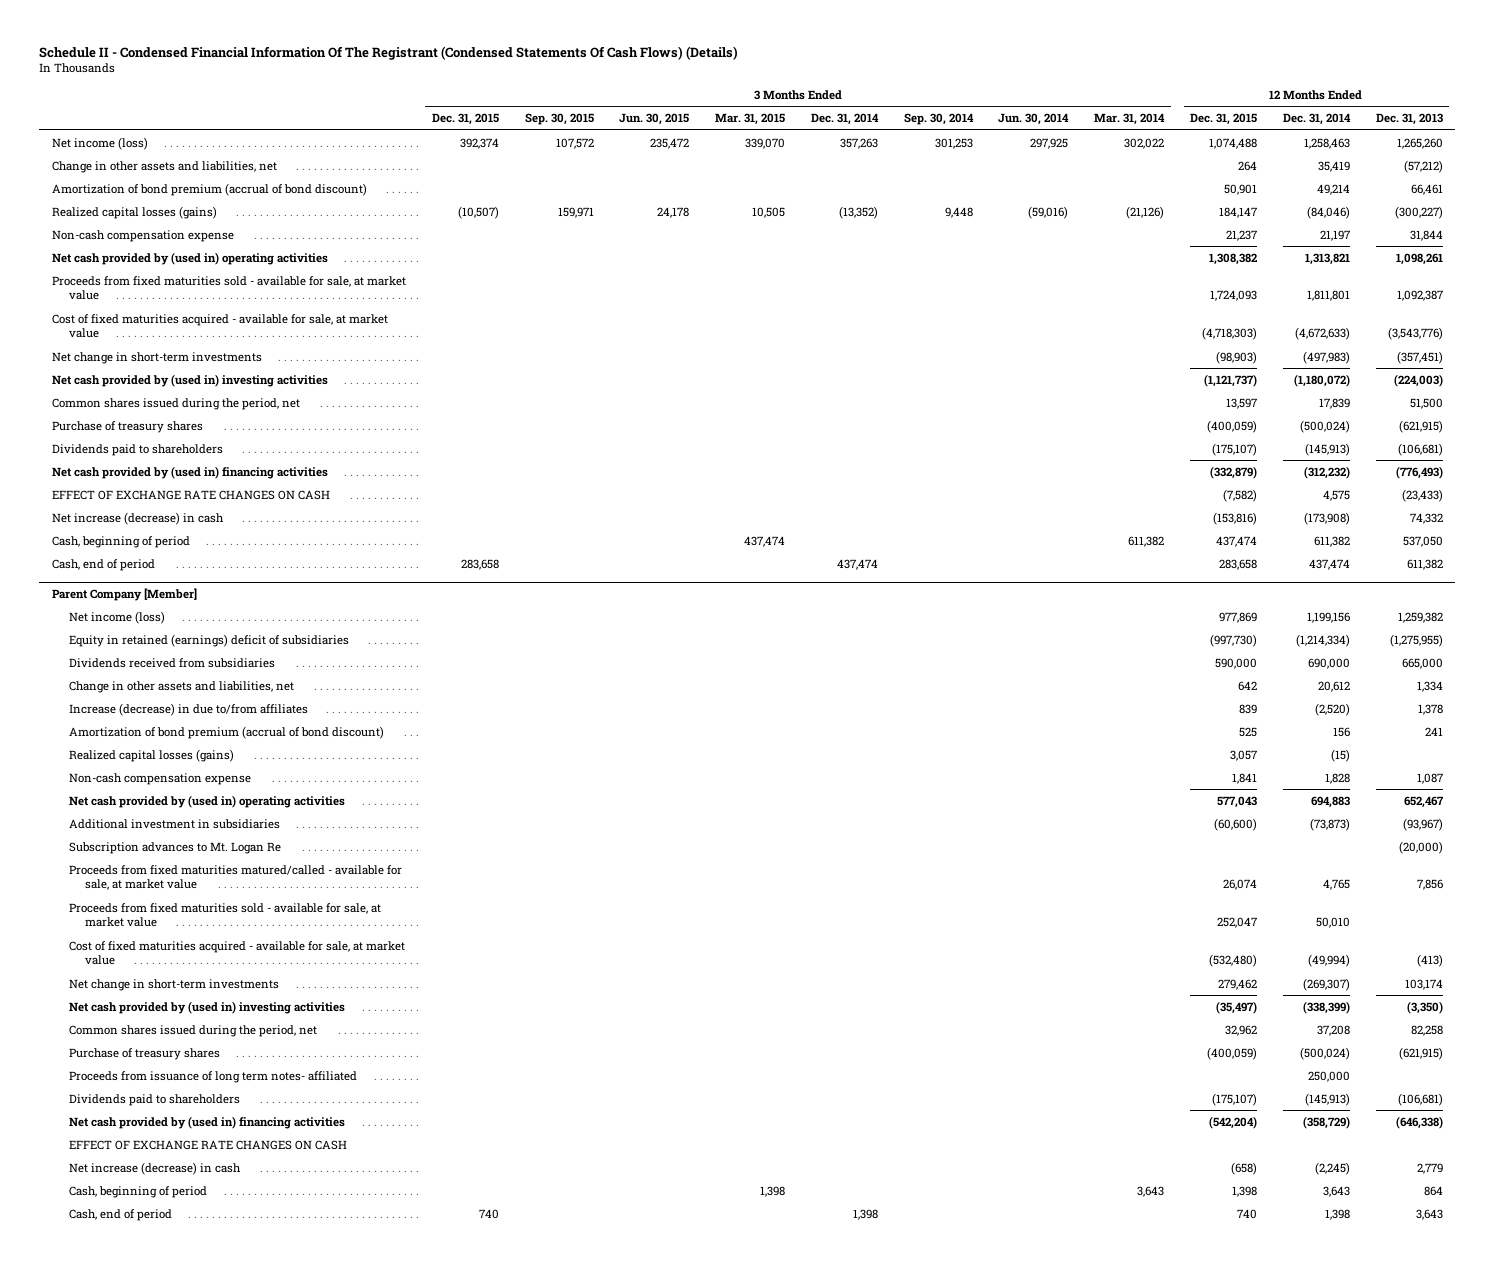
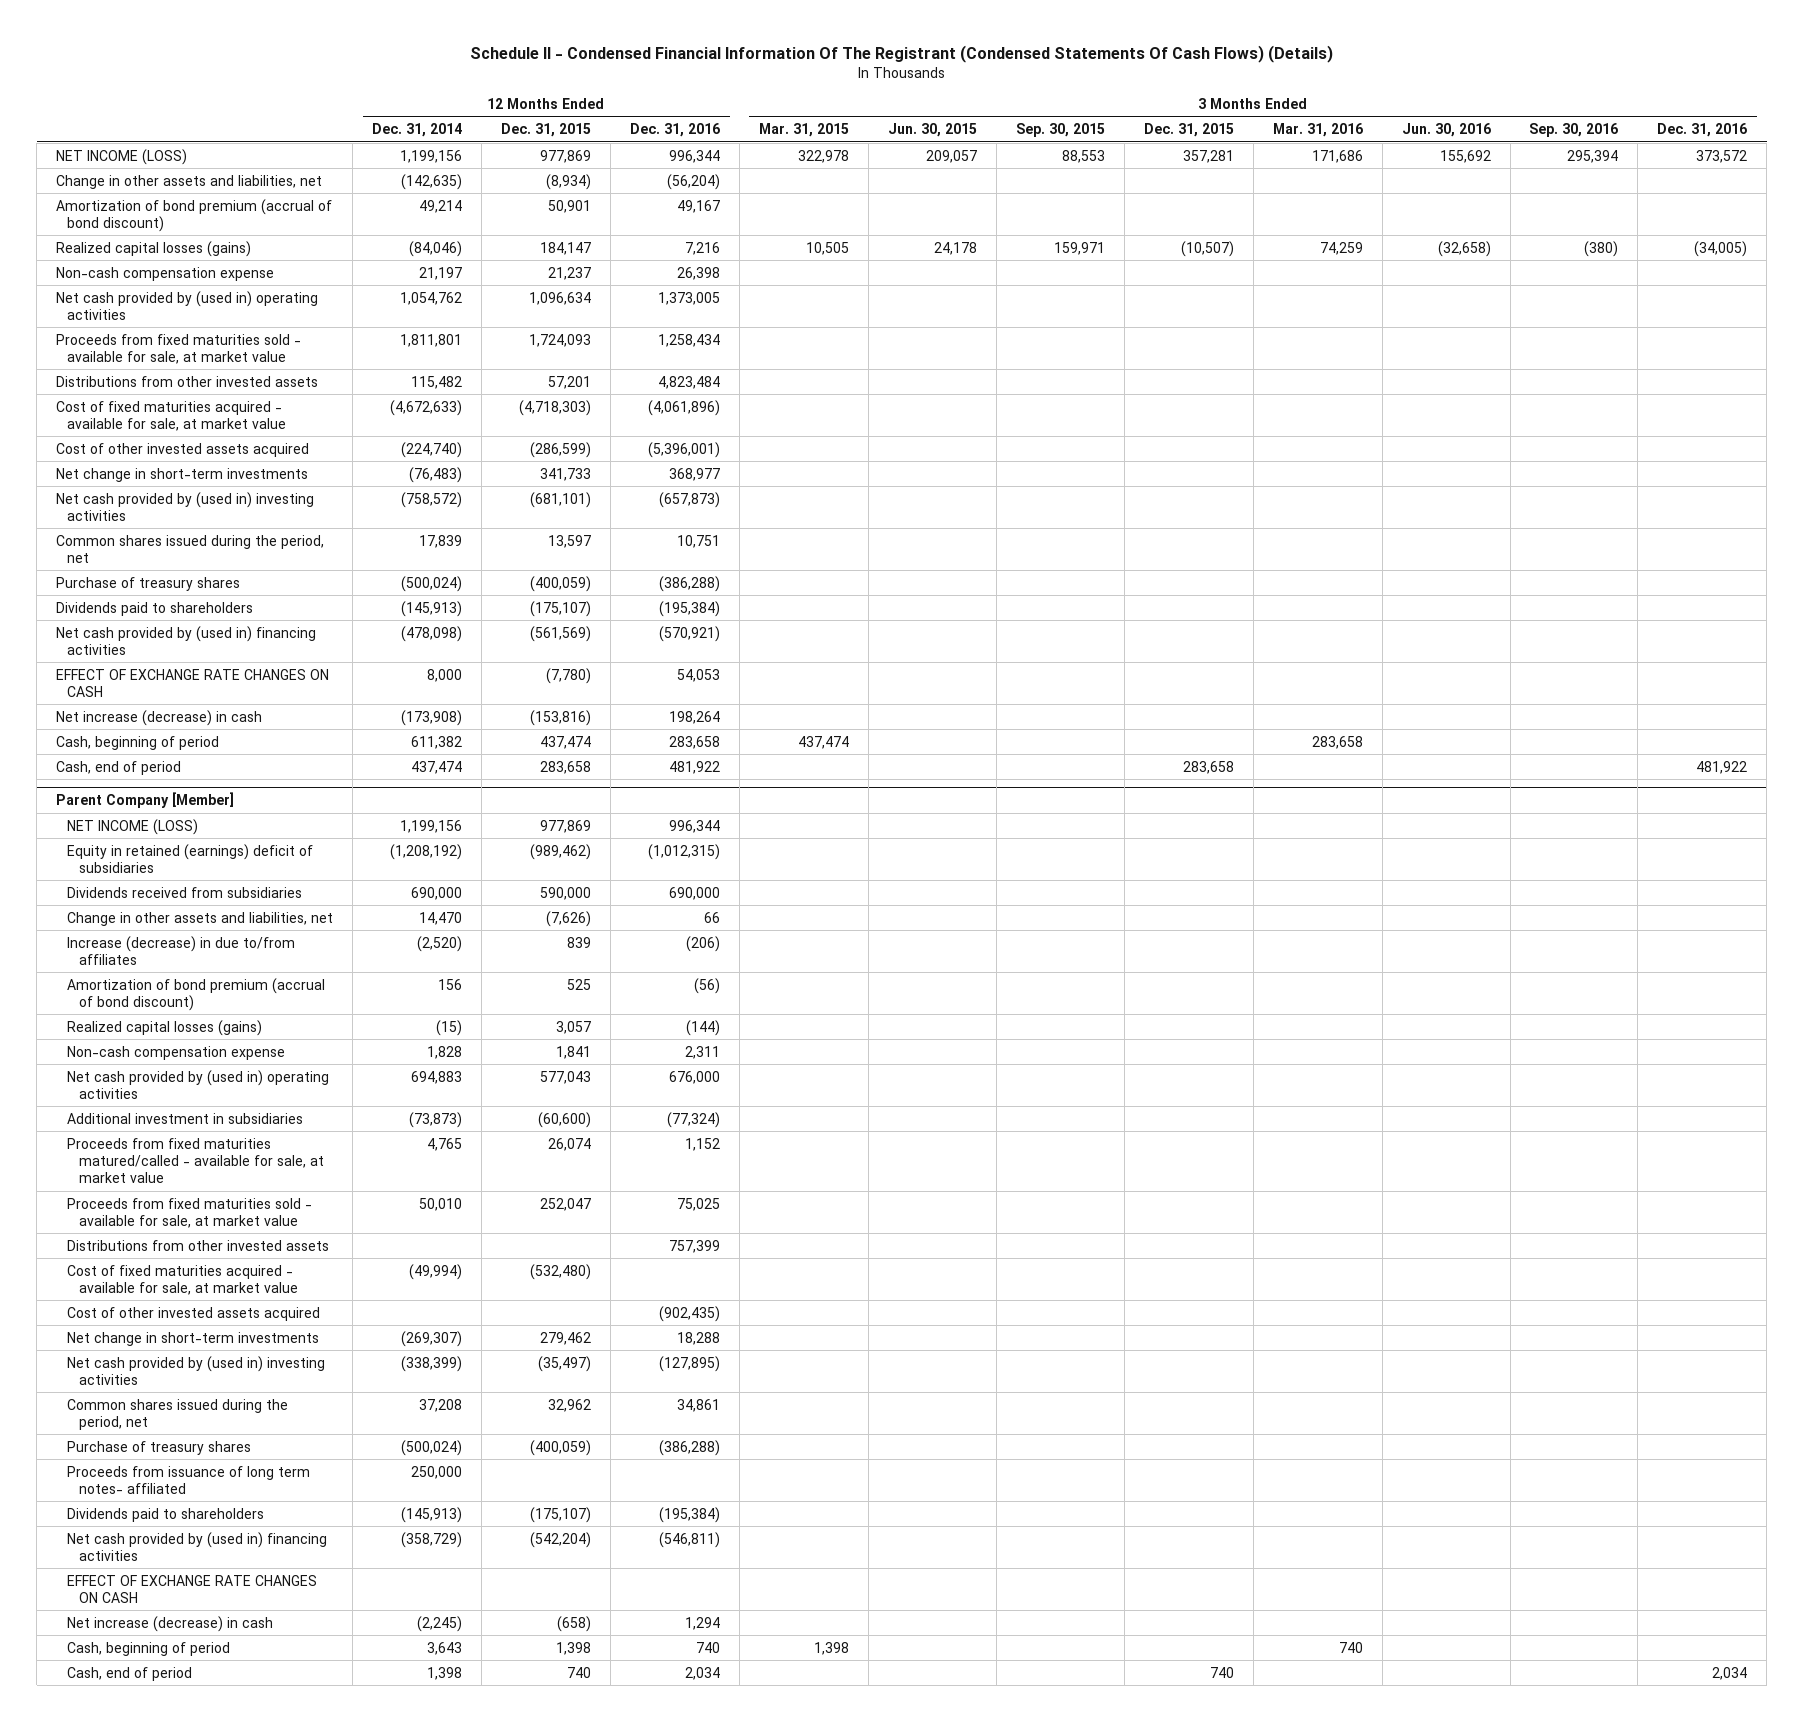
[810,113,879,126] Dec. 31, 2014 -> none
[903,113,974,126] Sep. 30, 2014 -> none
[998,113,1070,126] Jun. 30, 2014 -> none
[1094,113,1166,126] Mar. 31, 2014 -> none
[1375,113,1443,126] Dec. 31, 2013 -> none
none -> [630,123,721,138] Dec. 31, 2016
none -> [1272,123,1363,138] Mar. 31, 2016
none -> [1401,123,1491,138] Jun. 30, 2016
none -> [1529,123,1619,138] Sep. 30, 2016
none -> [1657,123,1748,138] Dec. 31, 2016
[51,136,148,150] Net income (loss) -> [56,148,188,165] NET INCOME (LOSS)
[459,137,499,149] 392,374 -> [1182,149,1234,163] 357,281
[555,137,594,149] 107,572 -> [1061,149,1105,163] 88,553
[650,137,690,149] 235,472 -> [925,149,977,163] 209,057
[745,137,786,149] 339,070 -> [798,149,850,163] 322,978
[1209,137,1258,149] 1,074,488 -> [540,149,592,163] 977,869
[1303,137,1350,149] 1,258,463 -> [400,149,463,163] 1,199,156
[1238,160,1258,171] 264 -> [546,173,592,190] (8,934)
[1317,160,1350,172] 35,419 -> [401,173,463,190] (142,635)
[1209,252,1258,265] 1,308,382 -> [529,291,592,305] 1,096,634
[1304,252,1350,265] 1,313,821 -> [400,291,463,305] 1,054,762
none -> [56,375,319,387] Distributions from other invested assets
none -> [56,442,310,457] Cost of other invested assets acquired
[1216,350,1258,364] (98,903) -> [540,467,592,481] 341,733
[1302,350,1350,364] (497,983) -> [409,466,463,483] (76,483)
[1204,373,1258,387] (1,121,737) -> [530,491,592,508] (681,101)
[1293,373,1350,387] (1,180,072) -> [401,491,463,508] (758,572)
[1210,465,1258,479] (332,879) -> [530,625,592,642] (561,569)
[1303,465,1350,479] (312,232) -> [401,625,463,642] (478,098)
[1223,488,1258,502] (7,582) -> [546,667,592,684] (7,780)
[1322,489,1350,501] 4,575 -> [427,668,463,682] 8,000
[68,610,165,624] Net income (loss) -> [67,818,199,835] NET INCOME (LOSS)
[1210,633,1258,647] (997,730) -> [530,843,592,860] (989,462)
[1295,633,1350,647] (1,214,334) -> [390,843,463,860] (1,208,192)
[1238,680,1258,691] 642 -> [546,910,592,927] (7,626)
[1317,680,1350,692] 20,612 -> [419,911,463,925] 14,470
[68,841,281,854] Subscription advances to Mt. Logan Re -> none
none -> [67,1239,330,1251] Distributions from other invested assets
none -> [67,1306,321,1321] Cost of other invested assets acquired

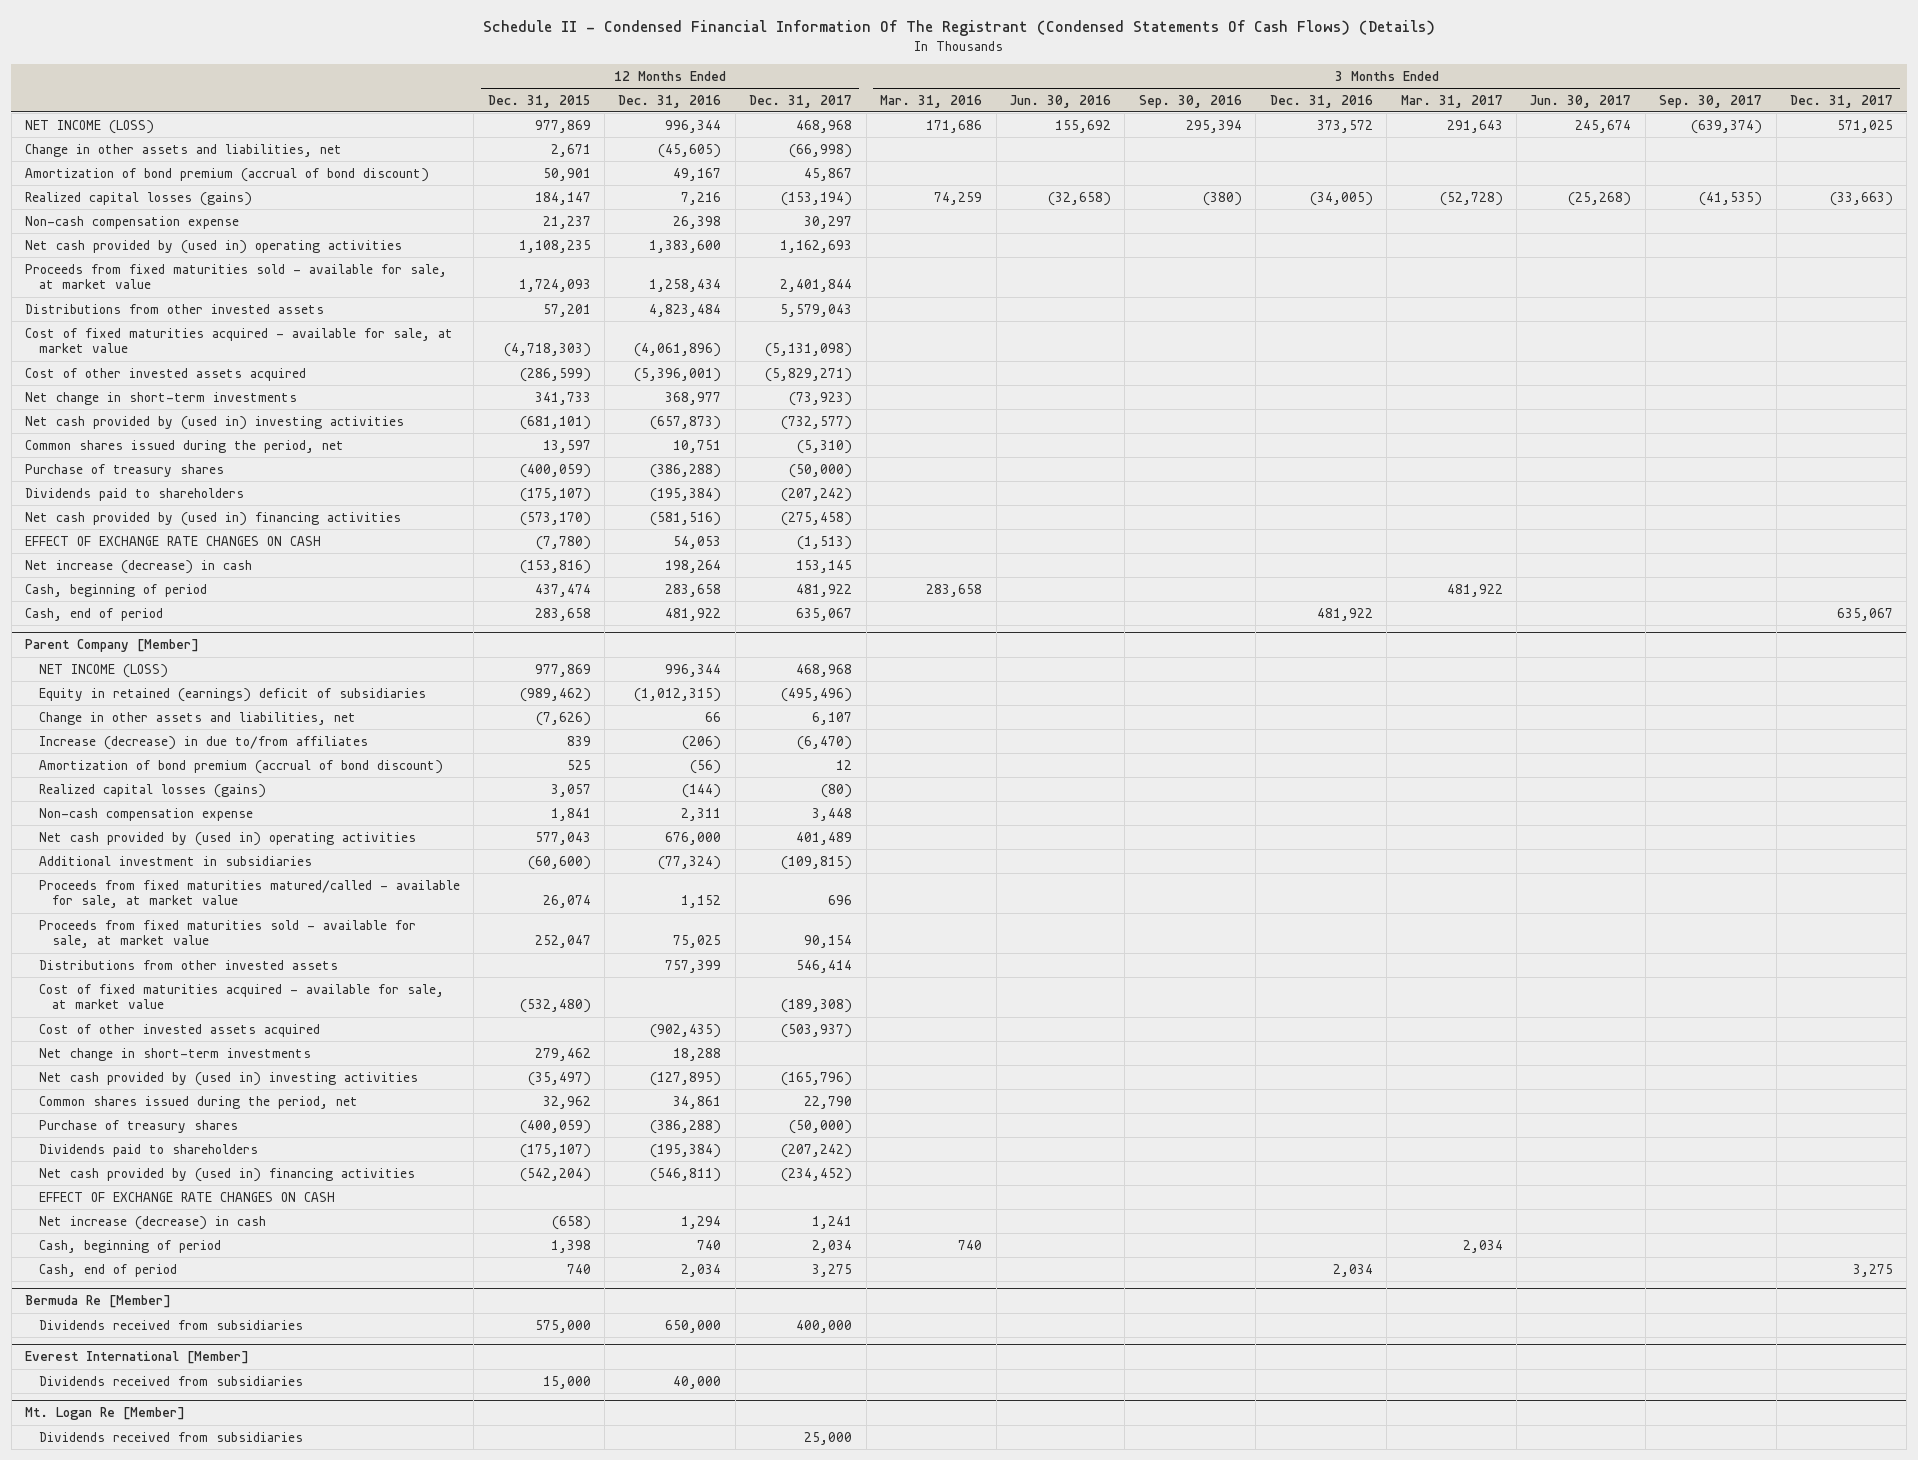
[372,123,463,138] Dec. 31, 2014 -> none
[759,123,850,138] Mar. 31, 2015 -> none
[887,123,977,138] Jun. 30, 2015 -> none
[1015,123,1105,138] Sep. 30, 2015 -> none
[1143,123,1234,138] Dec. 31, 2015 -> none
none -> [749,94,853,108] Dec. 31, 2017
none -> [1400,94,1503,108] Mar. 31, 2017
none -> [1530,94,1632,108] Jun. 30, 2017
none -> [1659,94,1763,108] Sep. 30, 2017
none -> [1790,94,1894,108] Dec. 31, 2017
[546,173,592,190] (8,934) -> [550,143,591,157] 2,671
[667,173,721,190] (56,204) -> [658,143,722,158] (45,605)
[529,291,592,305] 1,096,634 -> [518,239,591,253] 1,108,235
[658,291,721,305] 1,373,005 -> [649,239,722,253] 1,383,600
[530,625,592,642] (561,569) -> [519,511,591,526] (573,170)
[659,625,721,642] (570,921) -> [650,511,722,526] (581,516)
[67,886,303,898] Dividends received from subsidiaries -> none
[67,1465,311,1494] Proceeds from issuance of long term notes- affiliated -> none
none -> [25,1295,172,1309] Bermuda Re [Member]
none -> [38,1319,303,1330] Dividends received from subsidiaries
none -> [25,1351,250,1365] Everest International [Member]
none -> [38,1375,303,1386] Dividends received from subsidiaries
none -> [25,1407,186,1421] Mt. Logan Re [Member]
none -> [38,1431,303,1442] Dividends received from subsidiaries

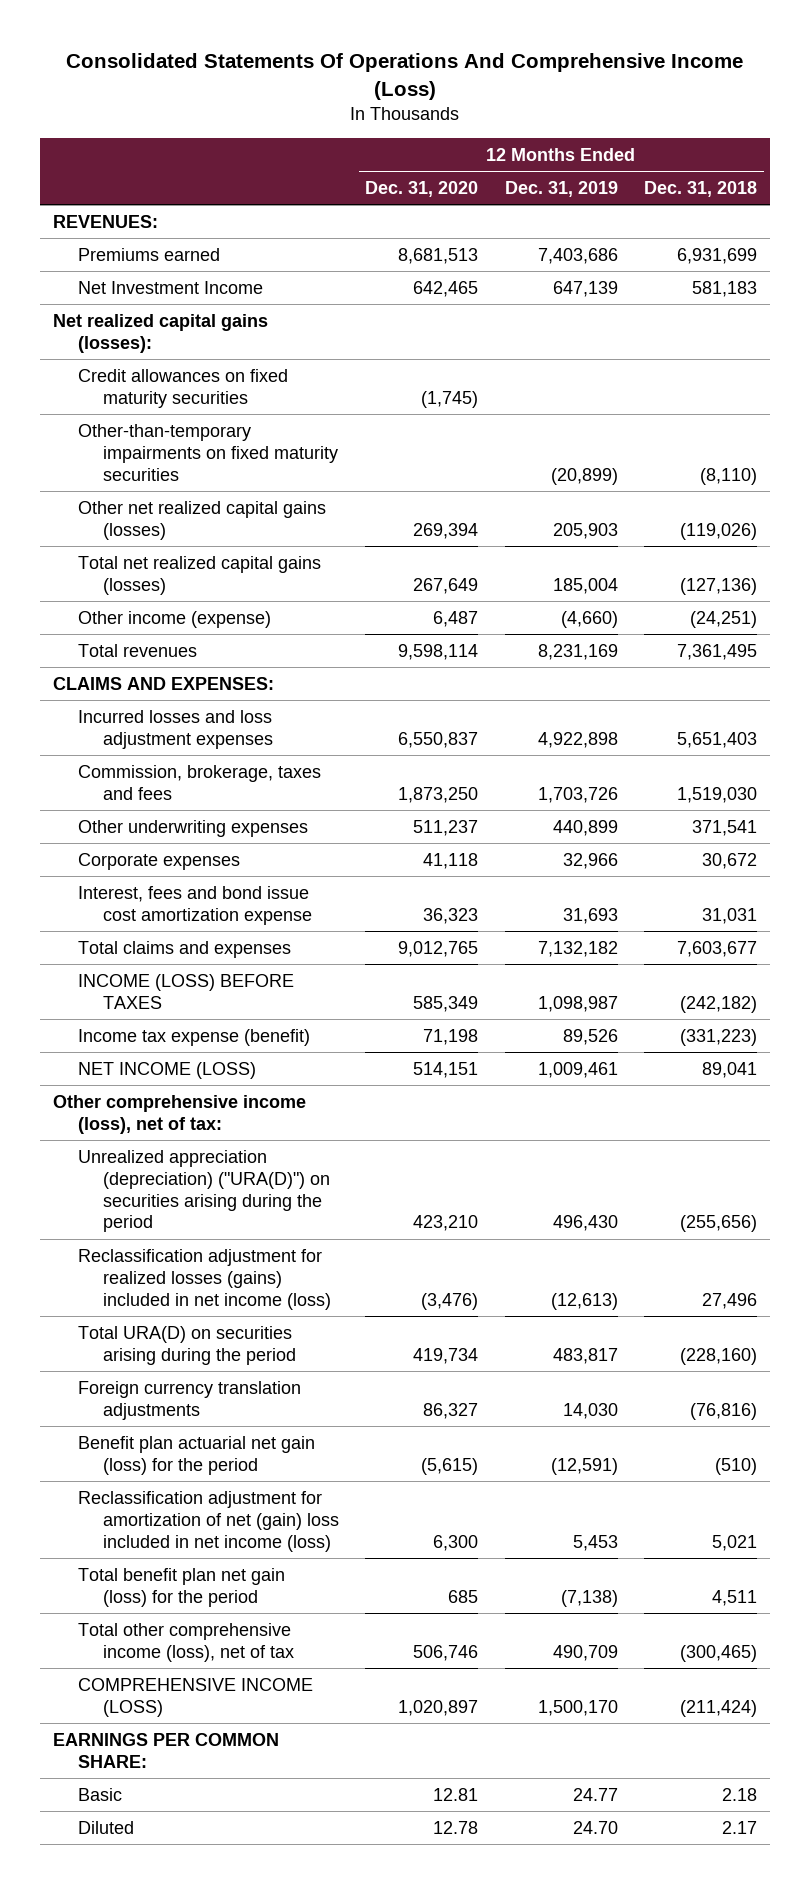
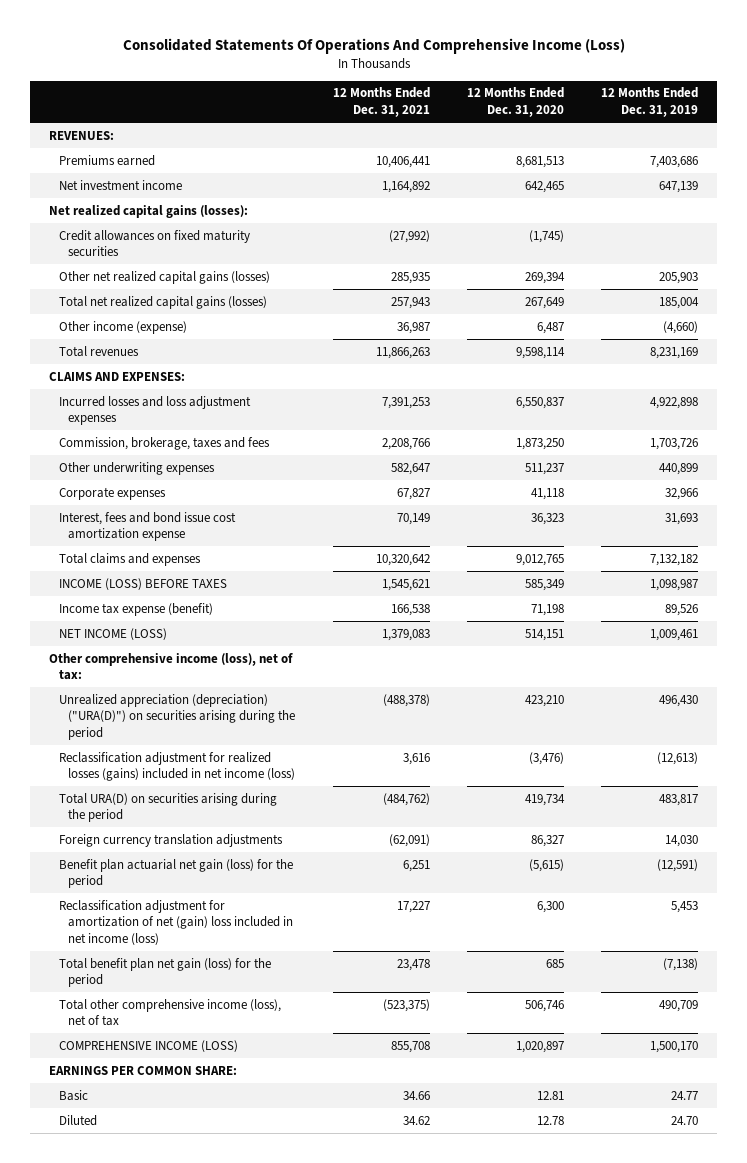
[644,180,758,197] Dec. 31, 2018 -> none
none -> [332,87,430,118] 12 Months Ended Dec. 31, 2021
[78,280,264,294] Net Investment Income -> [58,179,182,190] Net investment income
[78,423,339,481] Other-than-temporary impairments on fixed maturity securities -> none

